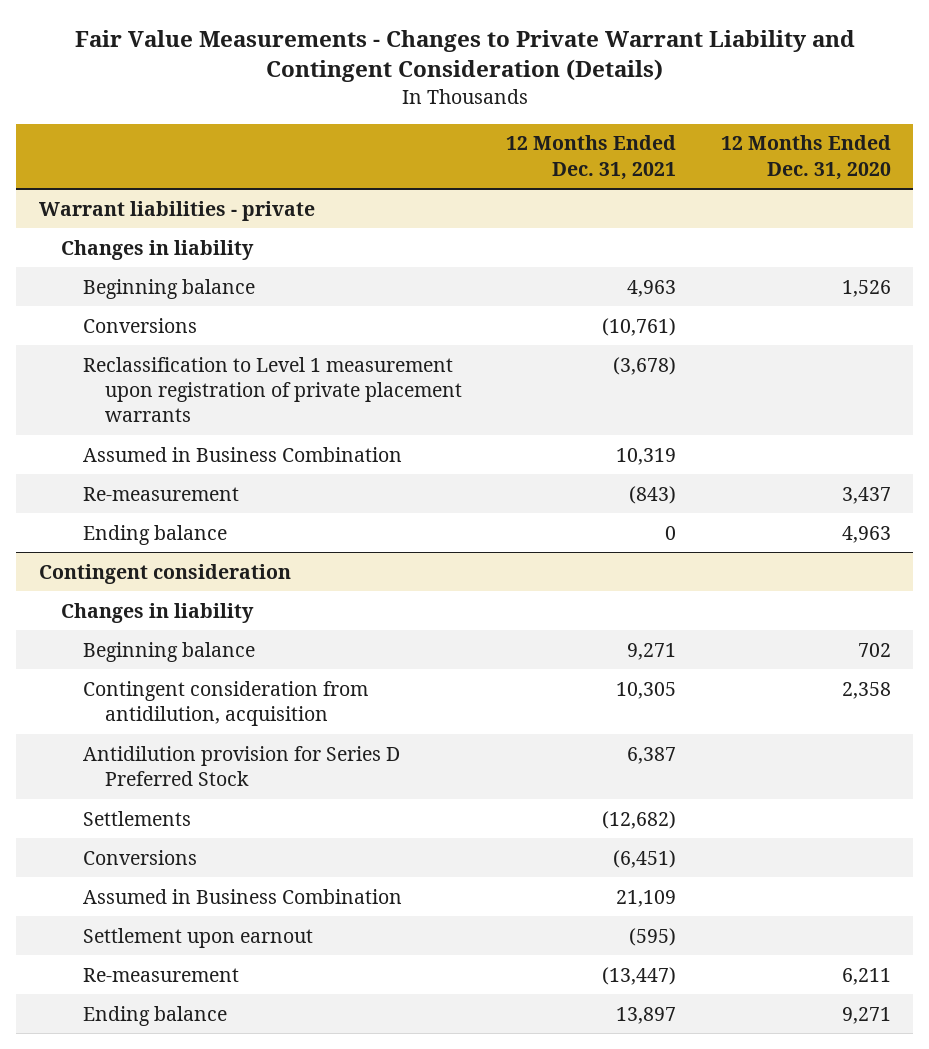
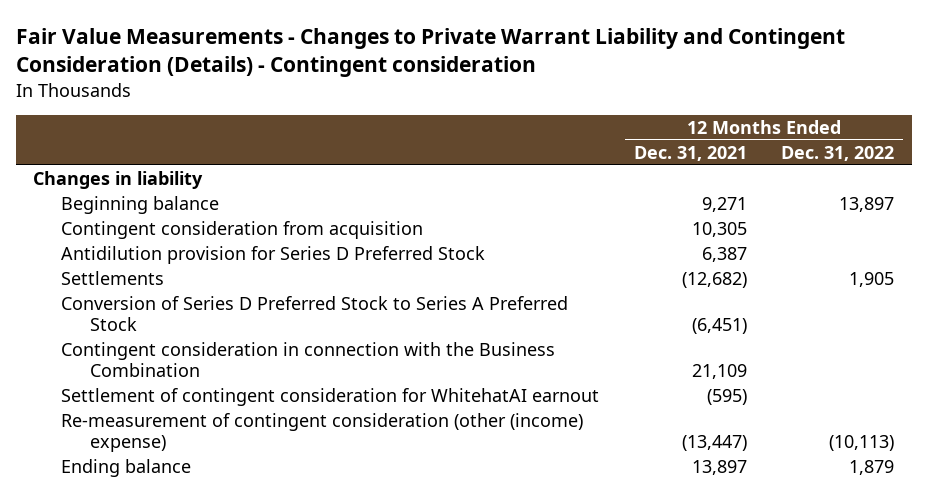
[74,29,855,83] Fair Value Measurements - Changes to Private Warrant Liability and Contingent Consideration (Details) -> [16,28,846,78] Fair Value Measurements - Changes to Private Warrant Liability and Contingent Consideration (Details) - Contingent consideration
[720,135,891,180] 12 Months Ended Dec. 31, 2020 -> none
none -> [781,145,895,161] Dec. 31, 2022
[38,200,315,221] Warrant liabilities - private -> none
[82,278,255,299] Beginning balance -> none
[82,317,197,333] Conversions -> none
[82,356,462,423] Reclassification to Level 1 measurement upon registration of private placement warrants -> none
[82,446,402,462] Assumed in Business Combination -> none
[82,486,239,501] Re-measurement -> none
[82,524,227,545] Ending balance -> none
[38,563,291,584] Contingent consideration -> none
[60,602,254,623] Changes in liability -> none
[82,680,368,727] Contingent consideration from antidilution, acquisition -> [61,221,424,240] Contingent consideration from acquisition
[82,849,197,865] Conversions -> [61,296,569,331] Conversion of Series D Preferred Stock to Series A Preferred Stock
[82,888,402,904] Assumed in Business Combination -> [61,342,556,377] Contingent consideration in connection with the Business Combination
[82,927,313,948] Settlement upon earnout -> [61,388,600,407] Settlement of contingent consideration for WhitehatAI earnout
[82,967,239,982] Re-measurement -> [61,413,584,452] Re-measurement of contingent consideration (other (income) expense)

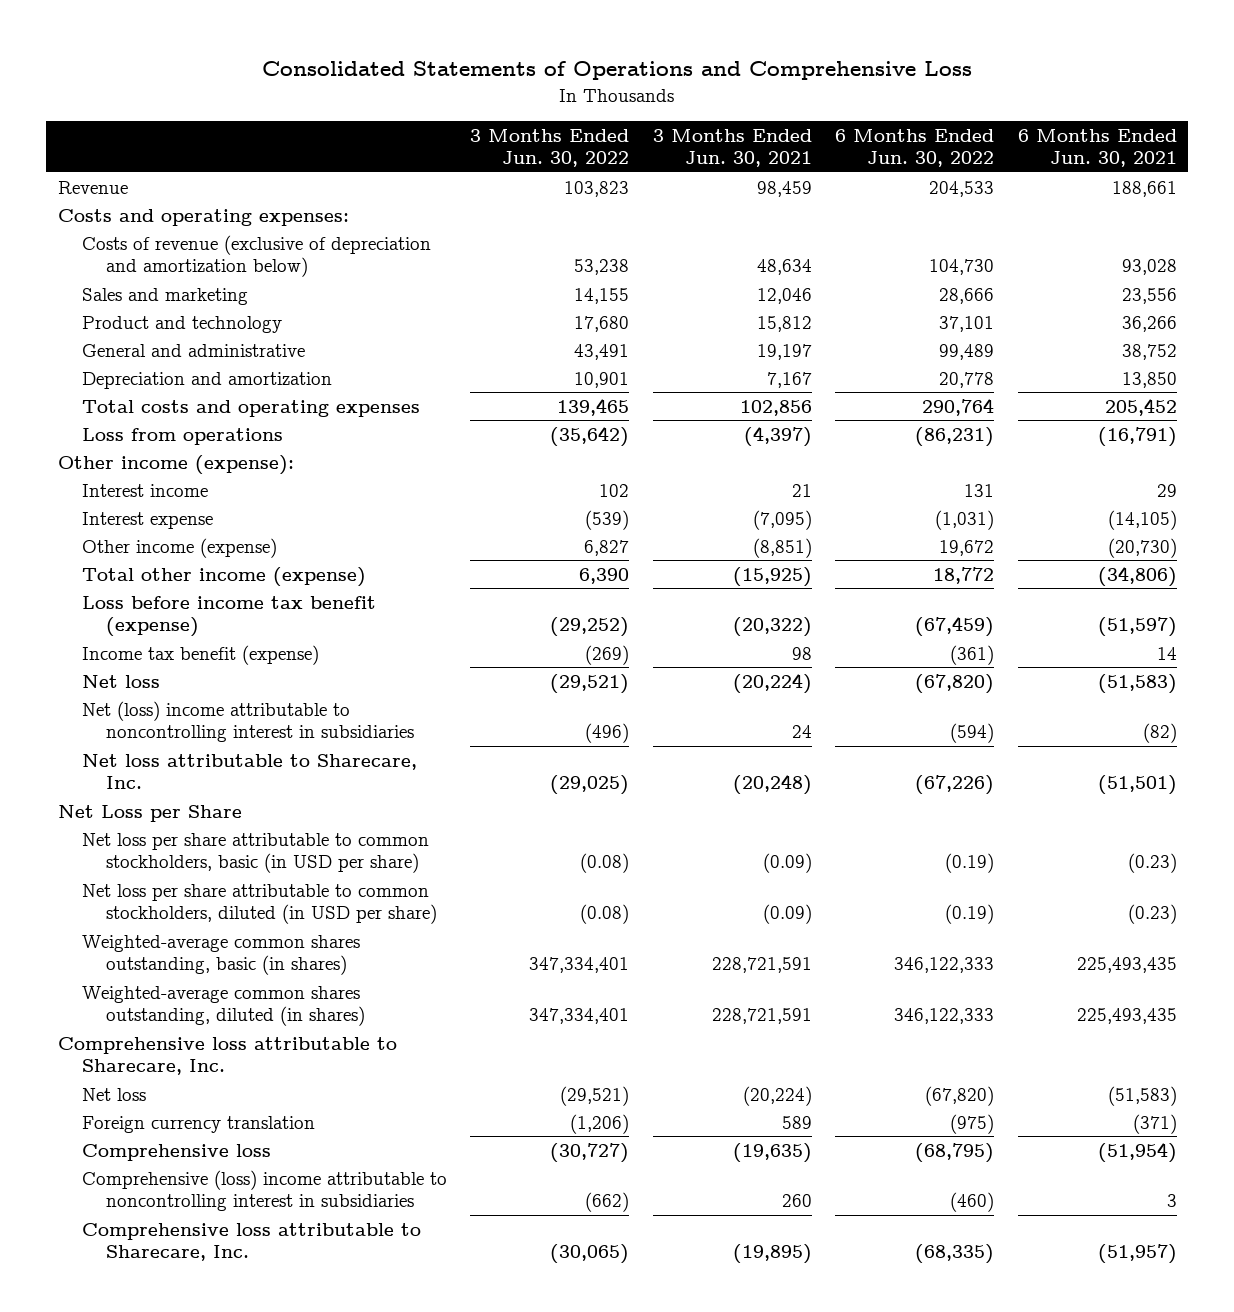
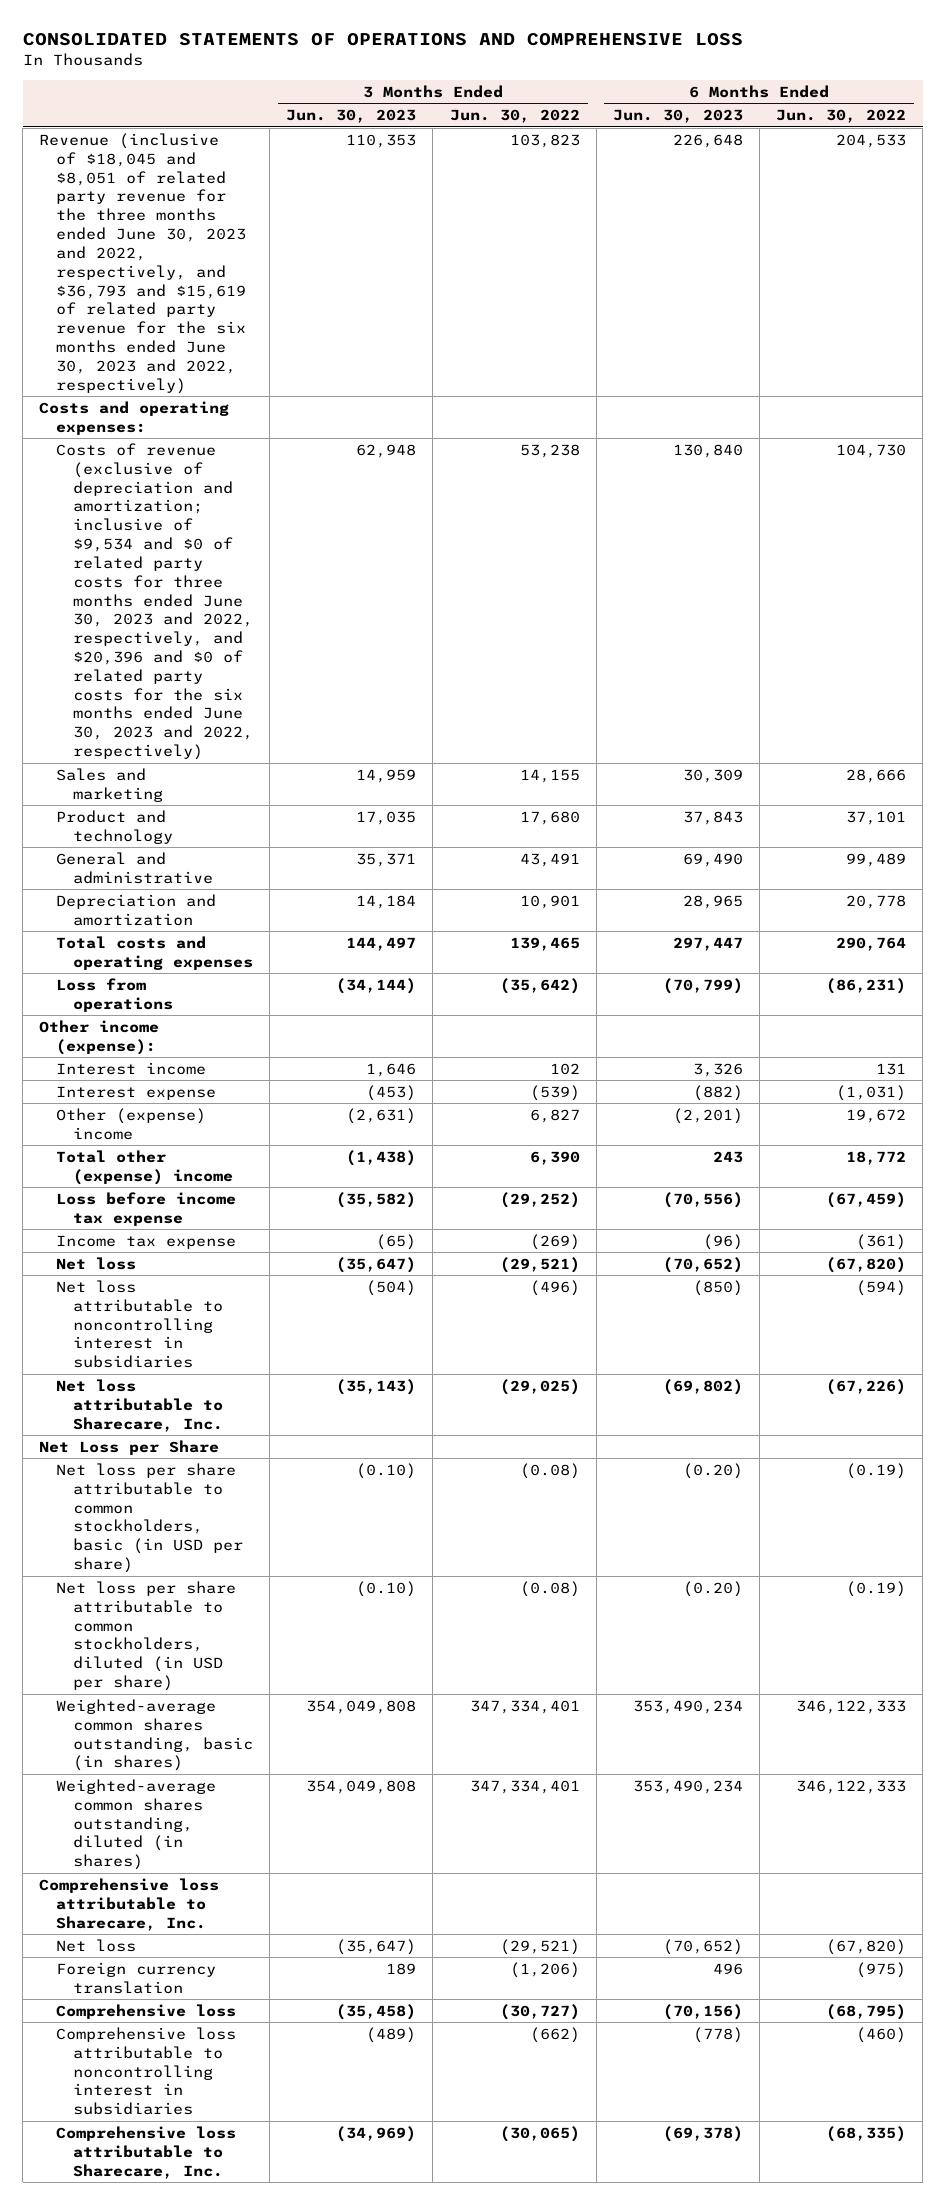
[262,60,973,80] Consolidated Statements of Operations and Comprehensive Loss -> [22,33,743,47] CONSOLIDATED STATEMENTS OF OPERATIONS AND COMPREHENSIVE LOSS
[652,128,812,168] 3 Months Ended Jun. 30, 2021 -> none
[1017,128,1177,168] 6 Months Ended Jun. 30, 2021 -> none
none -> [286,109,417,124] Jun. 30, 2023
none -> [612,109,743,124] Jun. 30, 2023
[57,180,128,194] Revenue -> [39,132,247,394] Revenue (inclusive of $18,045 and $8,051 of related party revenue for the three months ended June 30, 2023 and 2022, respectively, and $36,793 and $15,619 of related party revenue for the six months ended June 30, 2023 and 2022, respectively)
[81,234,431,278] Costs of revenue (exclusive of depreciation and amortization below) -> [56,442,254,761] Costs of revenue (exclusive of depreciation and amortization; inclusive of $9,534 and $0 of related party costs for three months ended June 30, 2023 and 2022, respectively, and $20,396 and $0 of related party costs for the six months ended June 30, 2023 and 2022, respectively)
[81,537,277,558] Other income (expense) -> [56,1107,207,1140] Other (expense) income
[81,566,366,587] Total other income (expense) -> [56,1149,234,1185] Total other (expense) income
[81,595,376,638] Loss before income tax benefit (expense) -> [56,1191,237,1226] Loss before income tax expense
[81,644,319,665] Income tax benefit (expense) -> [56,1234,237,1249] Income tax expense
[81,700,414,743] Net (loss) income attributable to noncontrolling interest in subsidiaries -> [56,1279,224,1369] Net loss attributable to noncontrolling interest in subsidiaries
[81,1169,447,1212] Comprehensive (loss) income attributable to noncontrolling interest in subsidiaries -> [56,2026,237,2116] Comprehensive loss attributable to noncontrolling interest in subsidiaries

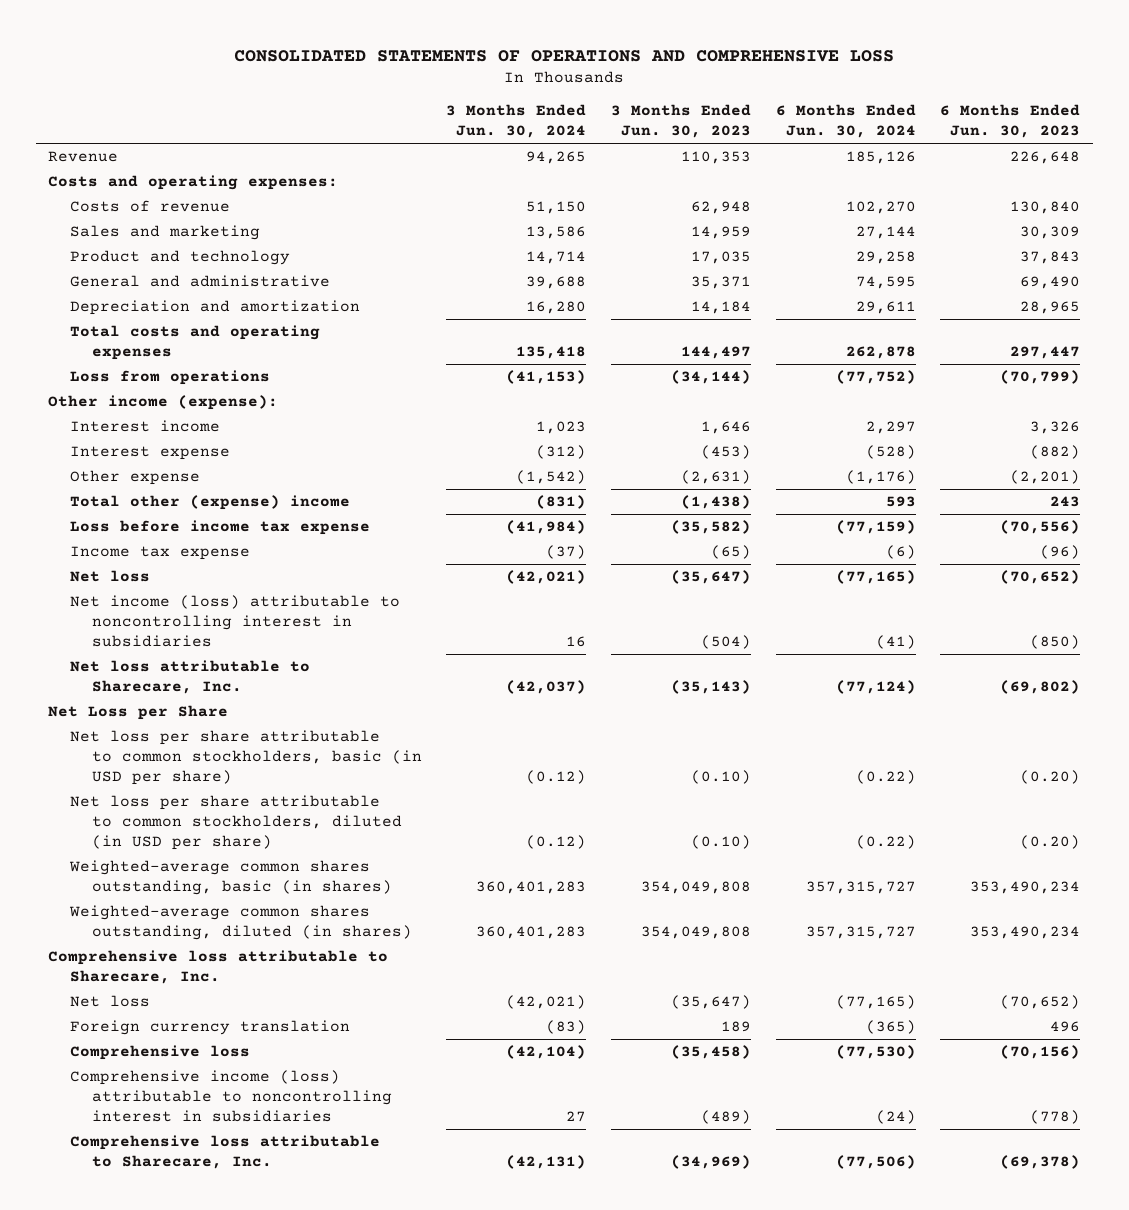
[449,109,580,124] Jun. 30, 2022 -> none
[776,109,907,124] Jun. 30, 2022 -> none
none -> [446,104,587,139] 3 Months Ended Jun. 30, 2024
none -> [775,104,916,139] 6 Months Ended Jun. 30, 2024
[39,132,247,394] Revenue (inclusive of $18,045 and $8,051 of related party revenue for the three months ended June 30, 2023 and 2022, respectively, and $36,793 and $15,619 of related party revenue for the six months ended June 30, 2023 and 2022, respectively) -> [48,151,119,163] Revenue
[56,442,254,761] Costs of revenue (exclusive of depreciation and amortization; inclusive of $9,534 and $0 of related party costs for three months ended June 30, 2023 and 2022, respectively, and $20,396 and $0 of related party costs for the six months ended June 30, 2023 and 2022, respectively) -> [69,200,230,213] Costs of revenue
[56,1107,207,1140] Other (expense) income -> [69,470,200,486] Other expense
[56,1279,224,1369] Net loss attributable to noncontrolling interest in subsidiaries -> [69,595,400,647] Net income (loss) attributable to noncontrolling interest in subsidiaries
[56,2026,237,2116] Comprehensive loss attributable to noncontrolling interest in subsidiaries -> [69,1070,392,1122] Comprehensive income (loss) attributable to noncontrolling interest in subsidiaries

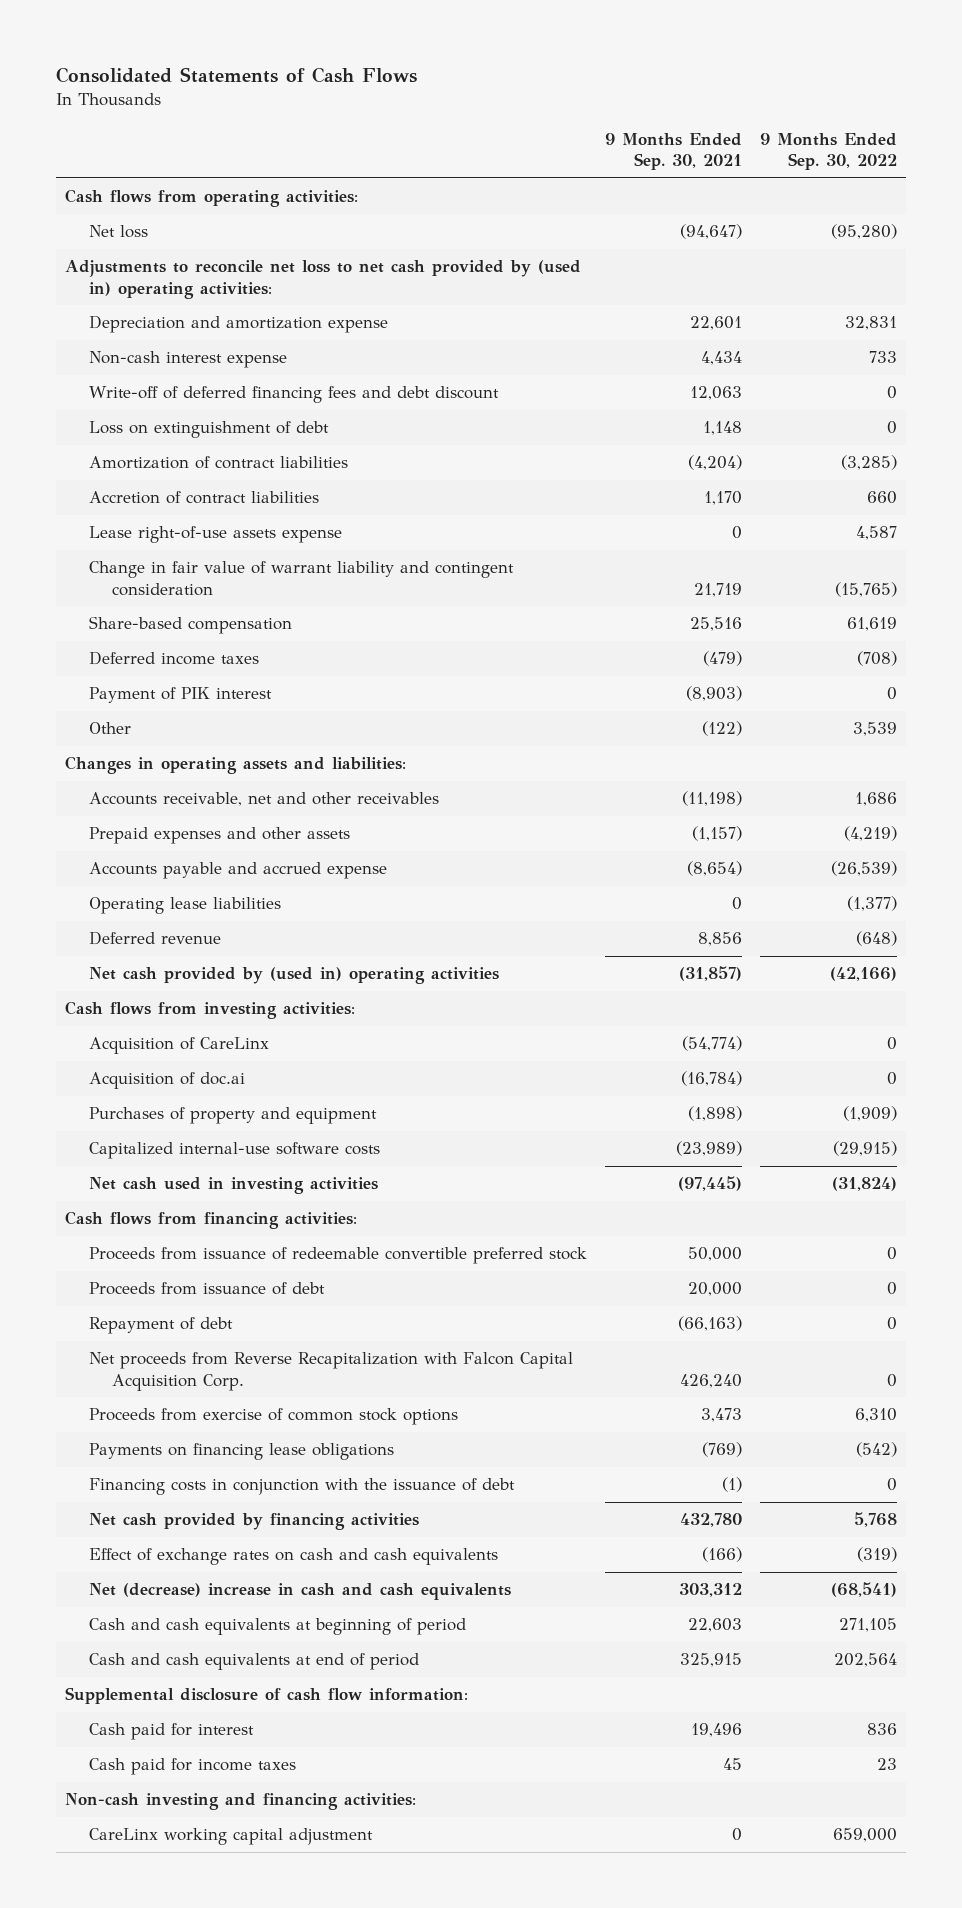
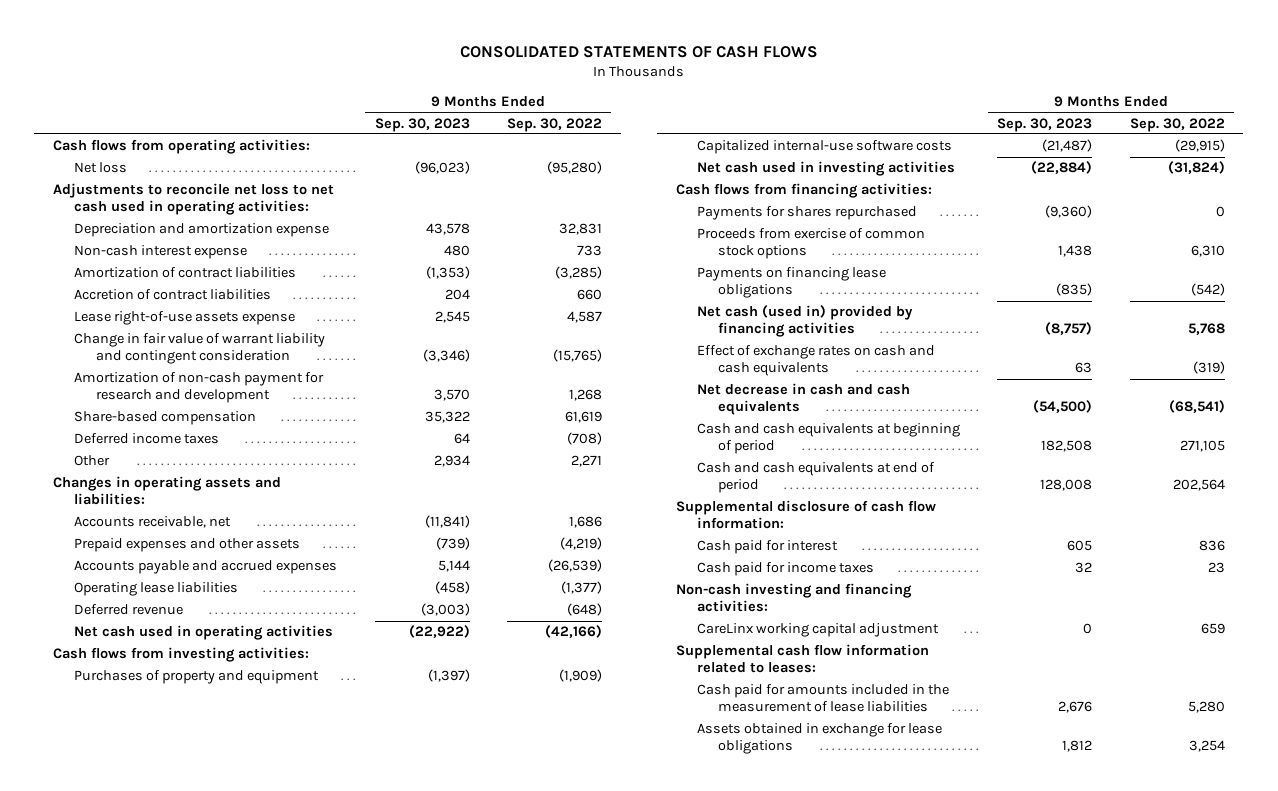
[56,67,418,84] Consolidated Statements of Cash Flows -> [459,45,818,58] CONSOLIDATED STATEMENTS OF CASH FLOWS
[604,132,742,171] 9 Months Ended Sep. 30, 2021 -> none
none -> [374,117,470,132] Sep. 30, 2023
[65,260,582,299] Adjustments to reconcile net loss to net cash provided by (used in) operating activities: -> [52,183,334,216] Adjustments to reconcile net loss to net cash used in operating activities:
[88,386,499,404] Write-off of deferred financing fees and debt discount -> none
[88,421,329,439] Loss on extinguishment of debt -> none
none -> [74,372,325,404] Amortization of non-cash payment for research and development
[88,687,272,704] Payment of PIK interest -> none
[853,722,898,737] 3,539 -> [571,455,603,468] 2,271
[88,792,439,807] Accounts receivable, net and other receivables -> [74,516,232,529] Accounts receivable, net
[88,862,387,880] Accounts payable and accrued expense -> [74,560,338,575] Accounts payable and accrued expenses
[88,967,499,985] Net cash provided by (used in) operating activities -> [74,625,334,641] Net cash used in operating activities
[88,1037,269,1055] Acquisition of CareLinx -> none
[88,1072,245,1090] Acquisition of doc.ai -> none
[88,1247,587,1265] Proceeds from issuance of redeemable convertible preferred stock -> none
[88,1282,325,1296] Proceeds from issuance of debt -> none
[88,1317,233,1335] Repayment of debt -> none
[88,1352,573,1391] Net proceeds from Reverse Recapitalization with Falcon Capital Acquisition Corp. -> none
none -> [696,206,917,221] Payments for shares repurchased
[88,1478,515,1496] Financing costs in conjunction with the issuance of debt -> none
[88,1513,419,1531] Net cash provided by financing activities -> [696,305,913,338] Net cash (used in) provided by financing activities
[88,1583,511,1601] Net (decrease) increase in cash and cash equivalents -> [696,383,910,416] Net decrease in cash and cash equivalents
[833,1828,898,1843] 659,000 -> [1200,623,1225,635] 659
none -> [675,644,929,674] Supplemental cash flow information related to leases:
none -> [696,684,949,713] Cash paid for amounts included in the measurement of lease liabilities
none -> [696,723,942,755] Assets obtained in exchange for lease obligations

